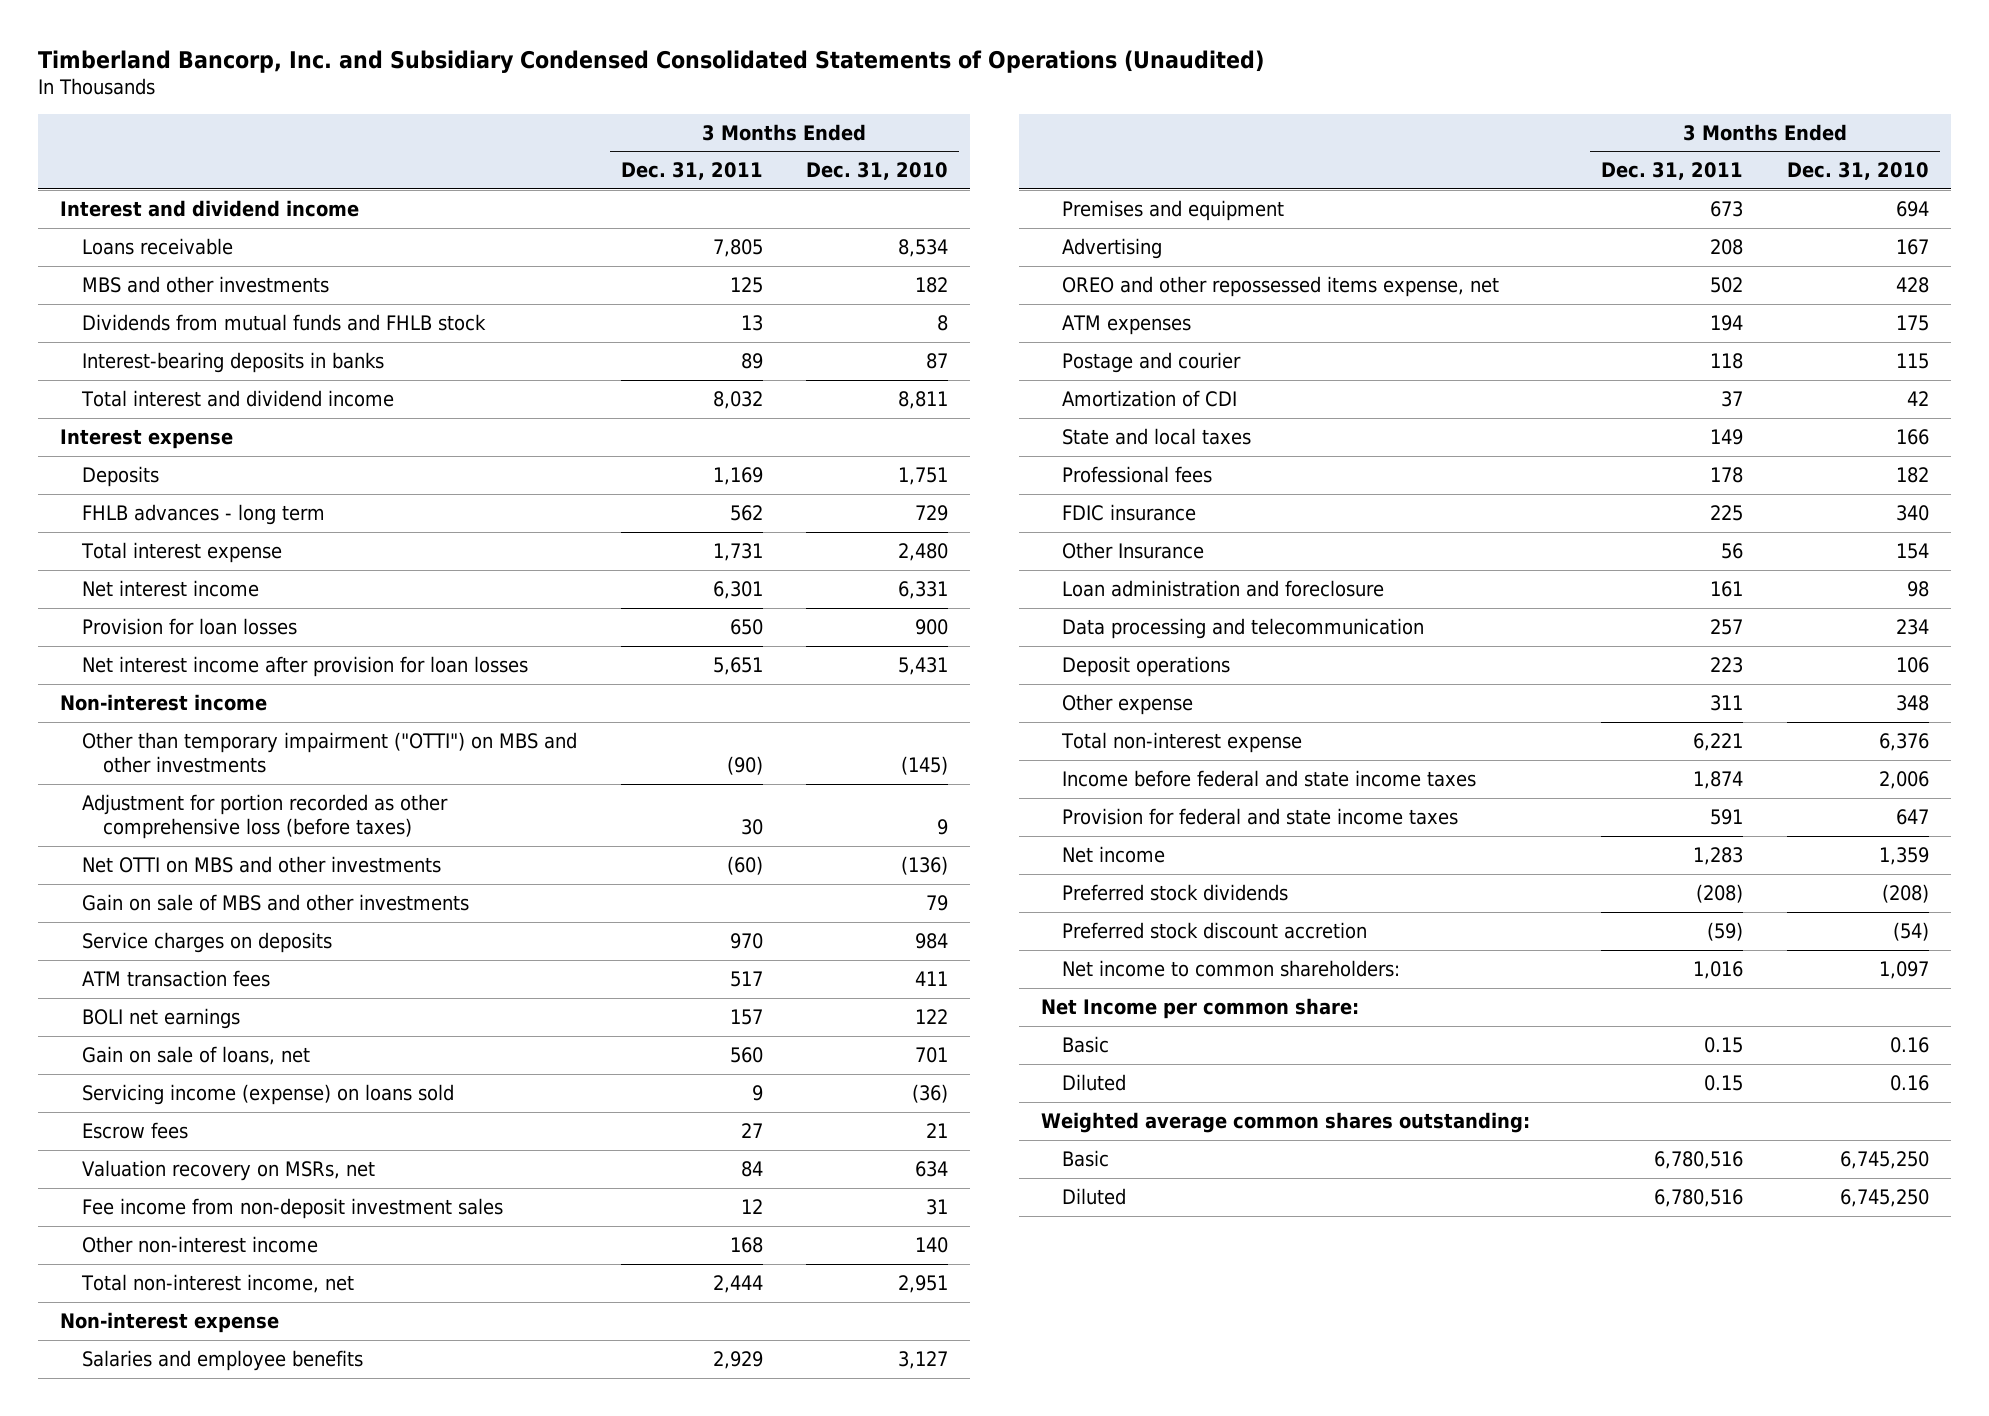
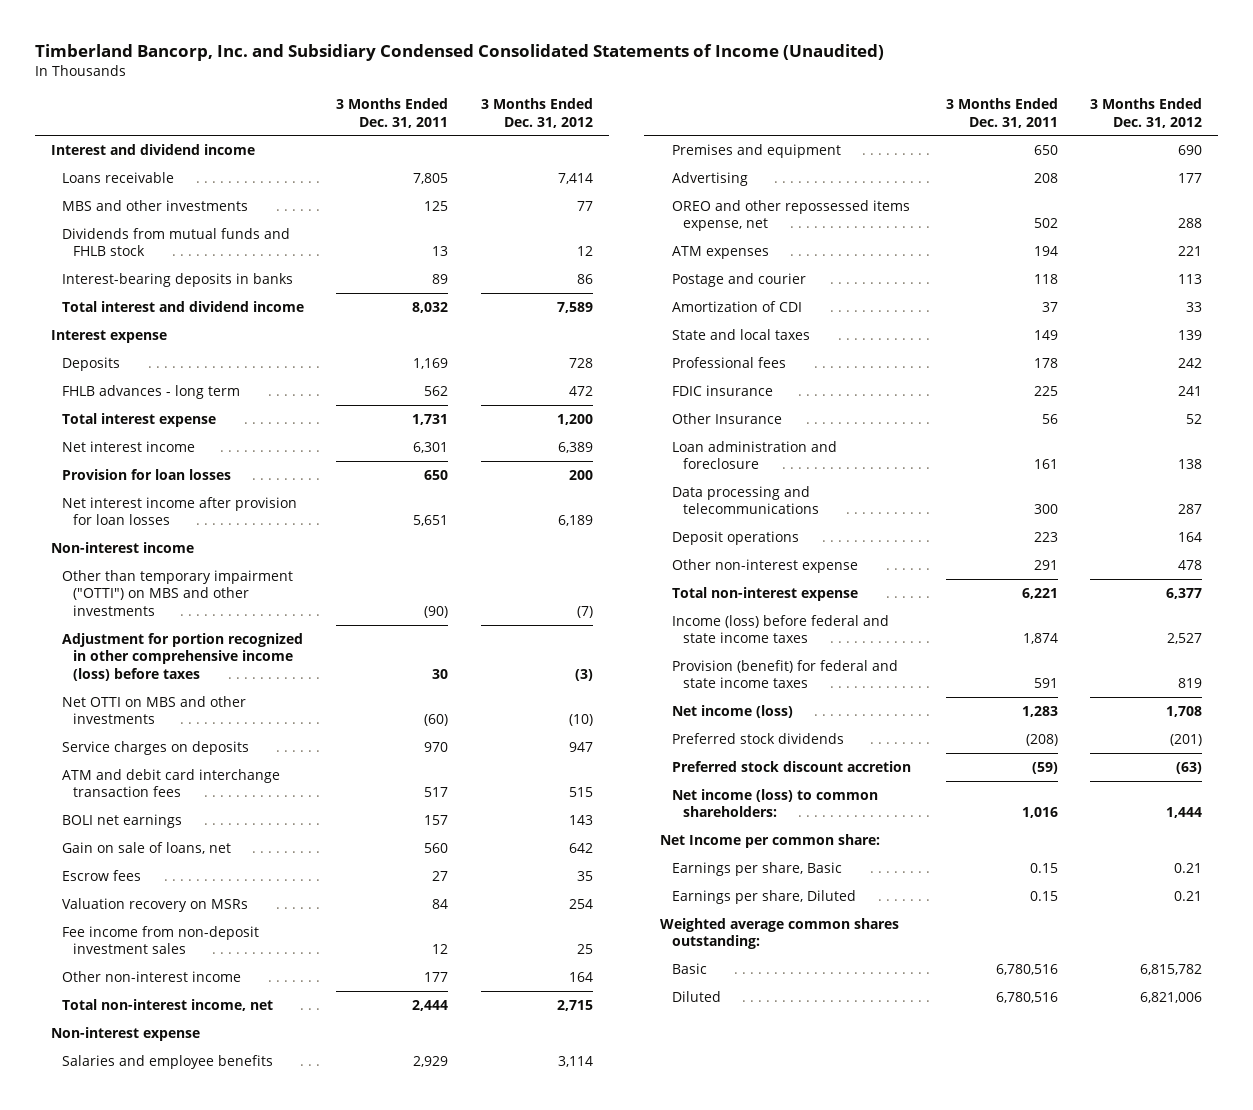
[38,50,1265,74] Timberland Bancorp, Inc. and Subsidiary Condensed Consolidated Statements of Operations (Unaudited) -> [34,43,884,61] Timberland Bancorp, Inc. and Subsidiary Condensed Consolidated Statements of Income (Unaudited)
[806,162,949,181] Dec. 31, 2010 -> none
none -> [480,98,593,128] 3 Months Ended Dec. 31, 2012
[81,793,448,839] Adjustment for portion recorded as other comprehensive loss (before taxes) -> [62,632,304,681] Adjustment for portion recognized in other comprehensive income (loss) before taxes
[81,893,469,911] Gain on sale of MBS and other investments -> none
[81,969,270,987] ATM transaction fees -> [62,768,281,798] ATM and debit card interchange transaction fees
[81,1083,454,1105] Servicing income (expense) on loans sold -> none
[81,1159,375,1181] Valuation recovery on MSRs, net -> [62,897,249,912] Valuation recovery on MSRs
[729,1236,763,1253] 168 -> [424,971,449,982] 177
[1710,200,1744,217] 673 -> [1033,144,1058,155] 650
[1062,617,1425,639] Data processing and telecommunication -> [671,485,819,515] Data processing and telecommunications
[1710,618,1744,635] 257 -> [1033,504,1058,515] 300
[1062,693,1194,715] Other expense -> [671,558,858,573] Other non-interest expense
[1710,694,1744,711] 311 -> [1033,559,1058,570] 291
[1062,769,1477,787] Income before federal and state income taxes -> [671,614,889,644] Income (loss) before federal and state income taxes
[1062,807,1459,825] Provision for federal and state income taxes -> [671,659,898,689] Provision (benefit) for federal and state income taxes
[1062,845,1166,863] Net income -> [671,704,793,718] Net income (loss)
[1062,959,1401,977] Net income to common shareholders: -> [671,788,878,818] Net income (loss) to common shareholders:
[1062,1035,1110,1053] Basic -> [671,861,842,876] Earnings per share, Basic
[1062,1073,1127,1091] Diluted -> [671,889,856,904] Earnings per share, Diluted

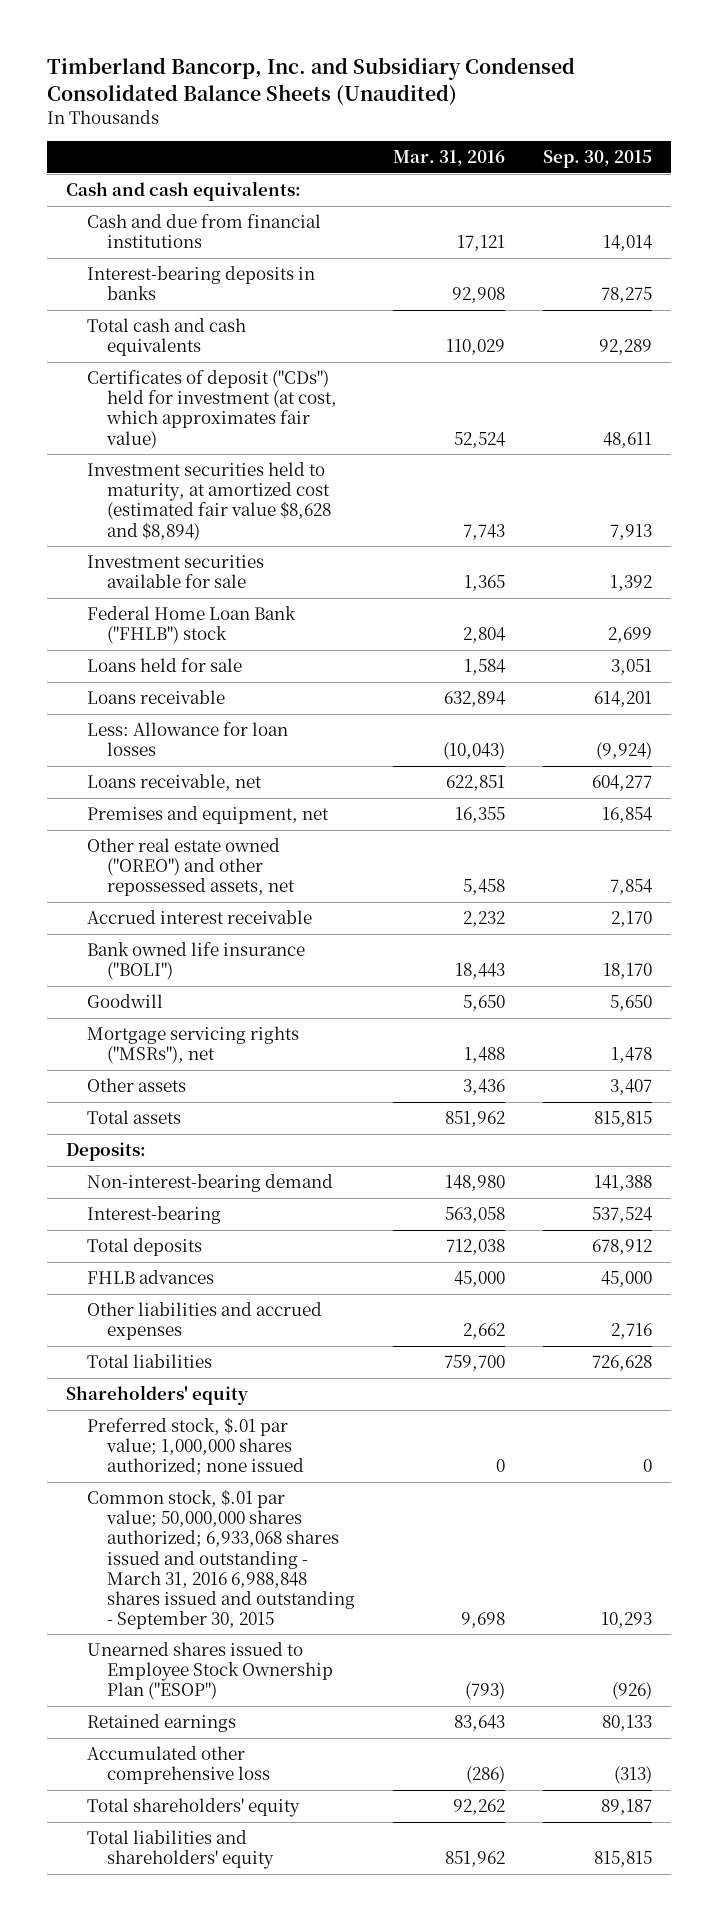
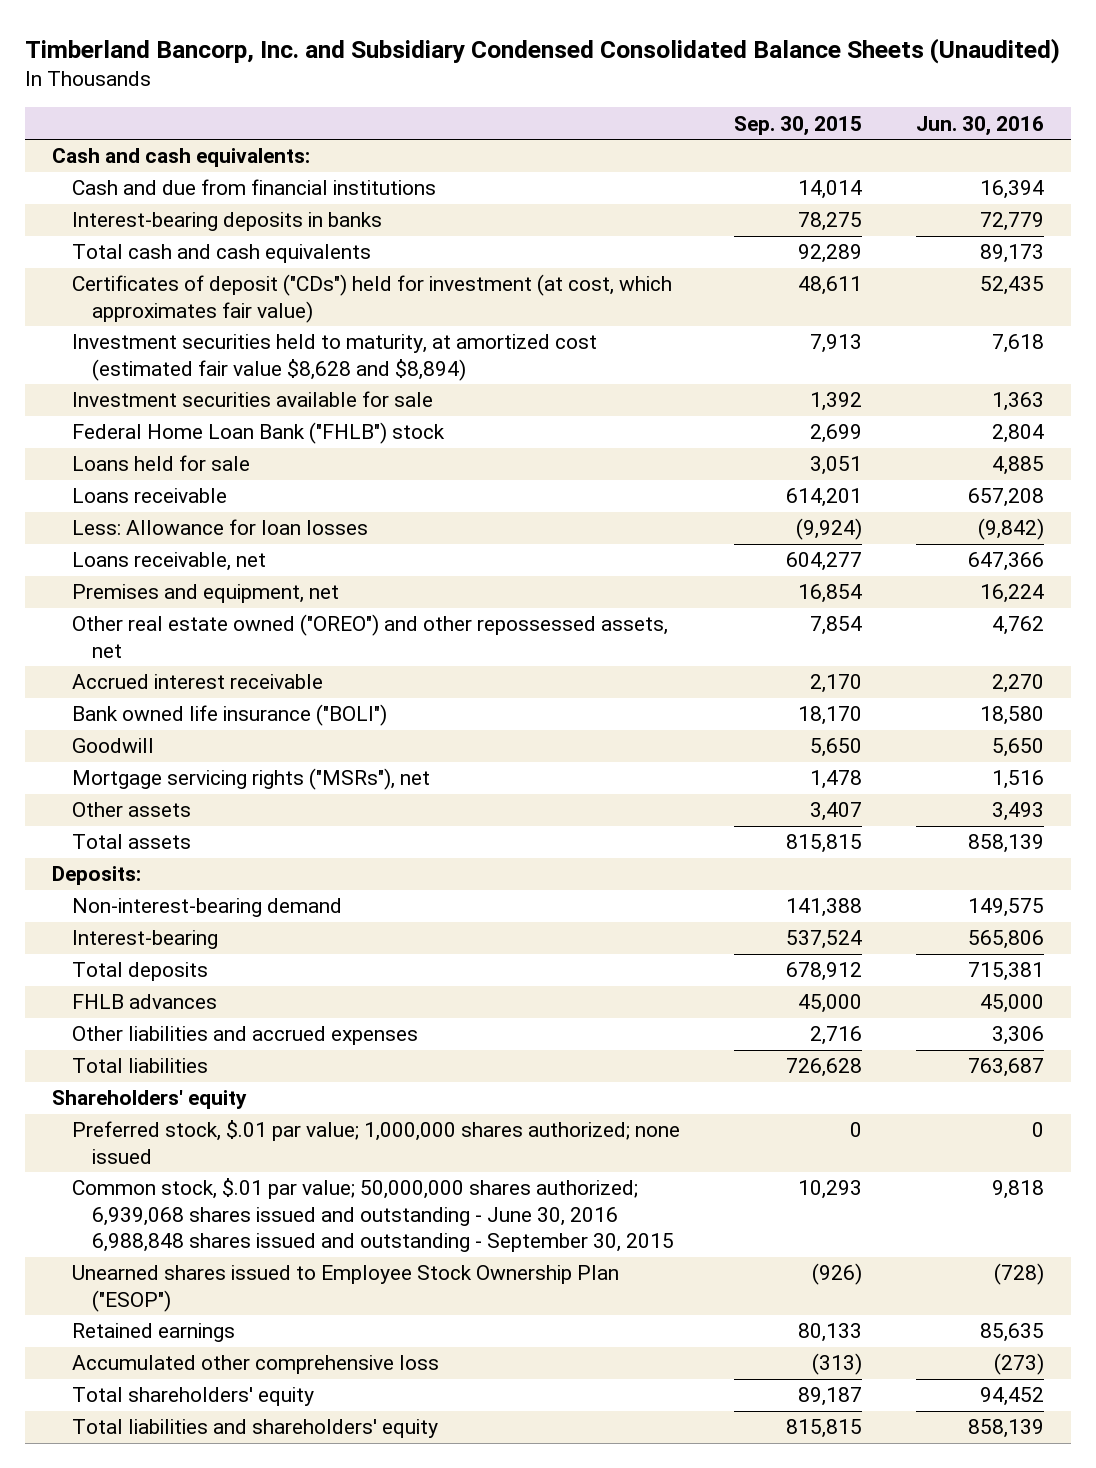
[392,150,505,167] Mar. 31, 2016 -> none
none -> [915,115,1044,136] Jun. 30, 2016
[86,1489,355,1629] Common stock, $.01 par value; 50,000,000 shares authorized; 6,933,068 shares issued and outstanding - March 31, 2016 6,988,848 shares issued and outstanding - September 30, 2015 -> [71,1178,674,1253] Common stock, $.01 par value; 50,000,000 shares authorized; 6,939,068 shares issued and outstanding - June 30, 2016 6,988,848 shares issued and outstanding - September 30, 2015

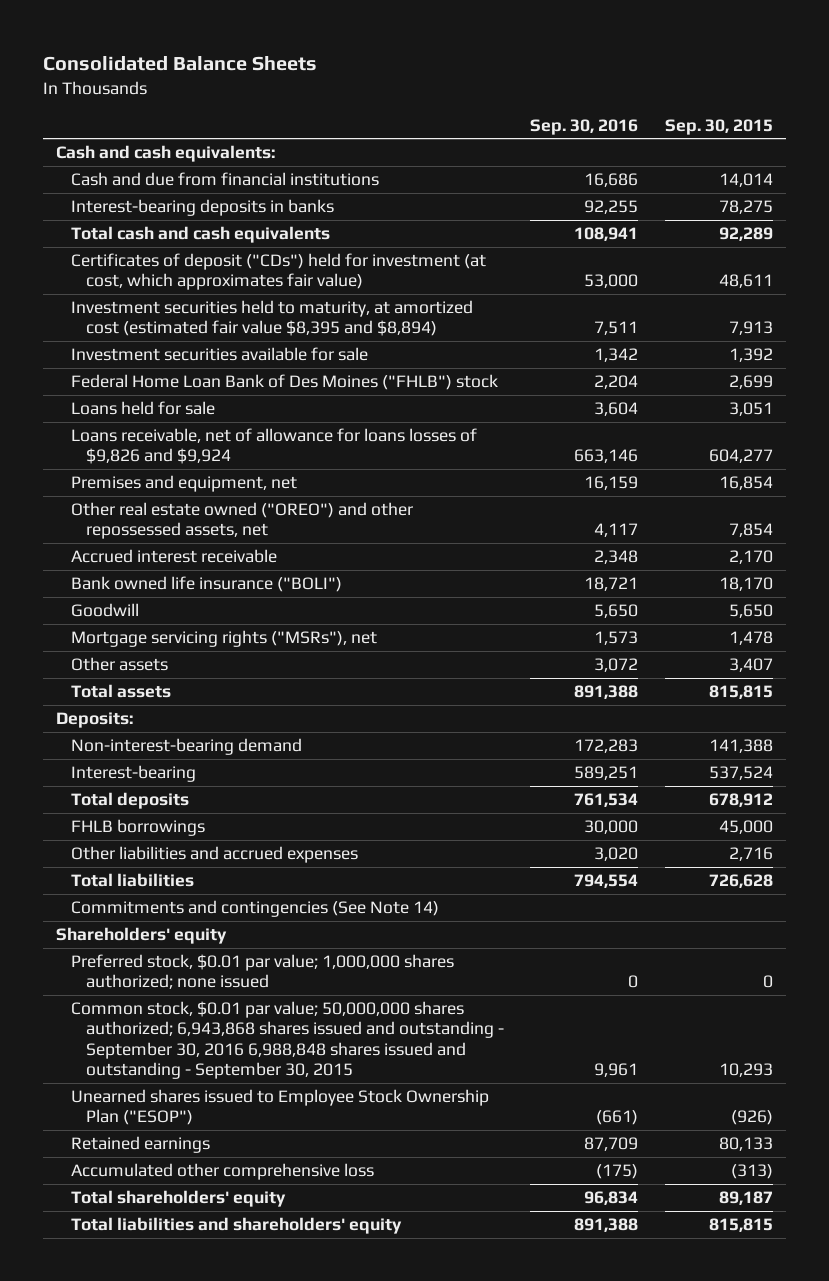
[25,37,1061,64] Timberland Bancorp, Inc. and Subsidiary Condensed Consolidated Balance Sheets (Unaudited) -> [43,56,318,72] Consolidated Balance Sheets
[915,115,1044,136] Jun. 30, 2016 -> none
none -> [530,118,639,135] Sep. 30, 2016
[71,334,597,381] Investment securities held to maturity, at amortized cost (estimated fair value $8,628 and $8,894) -> [71,300,474,337] Investment securities held to maturity, at amortized cost (estimated fair value $8,395 and $8,894)
[71,422,445,445] Federal Home Loan Bank ("FHLB") stock -> [71,374,499,391] Federal Home Loan Bank of Des Moines ("FHLB") stock
[71,488,227,504] Loans receivable -> none
[71,519,368,536] Less: Allowance for loan losses -> none
[71,552,266,572] Loans receivable, net -> [71,428,478,465] Loans receivable, net of allowance for loans losses of $9,826 and $9,924
[71,994,217,1010] FHLB advances -> [71,819,206,837] FHLB borrowings
none -> [71,900,440,918] Commitments and contingencies (See Note 14)
[71,1120,680,1164] Preferred stock, $.01 par value; 1,000,000 shares authorized; none issued -> [71,954,455,990] Preferred stock, $0.01 par value; 1,000,000 shares authorized; none issued
[71,1178,674,1253] Common stock, $.01 par value; 50,000,000 shares authorized; 6,939,068 shares issued and outstanding - June 30, 2016 6,988,848 shares issued and outstanding - September 30, 2015 -> [71,1001,505,1080] Common stock, $0.01 par value; 50,000,000 shares authorized; 6,943,868 shares issued and outstanding - September 30, 2016 6,988,848 shares issued and outstanding - September 30, 2015

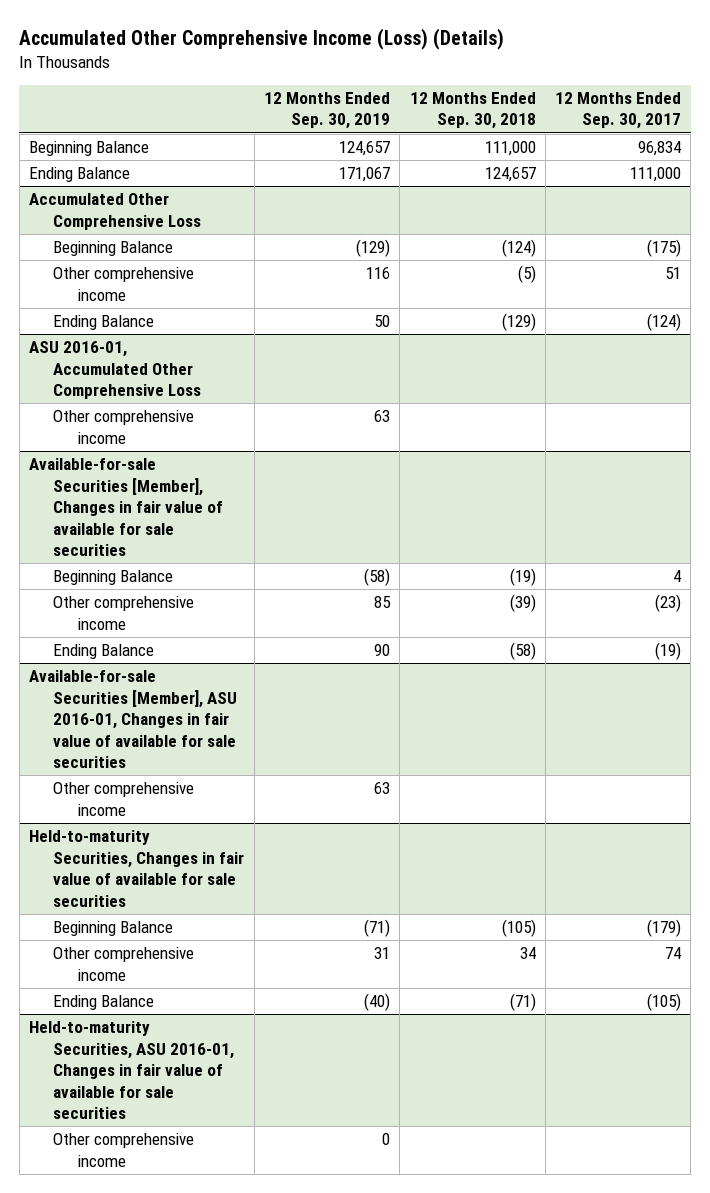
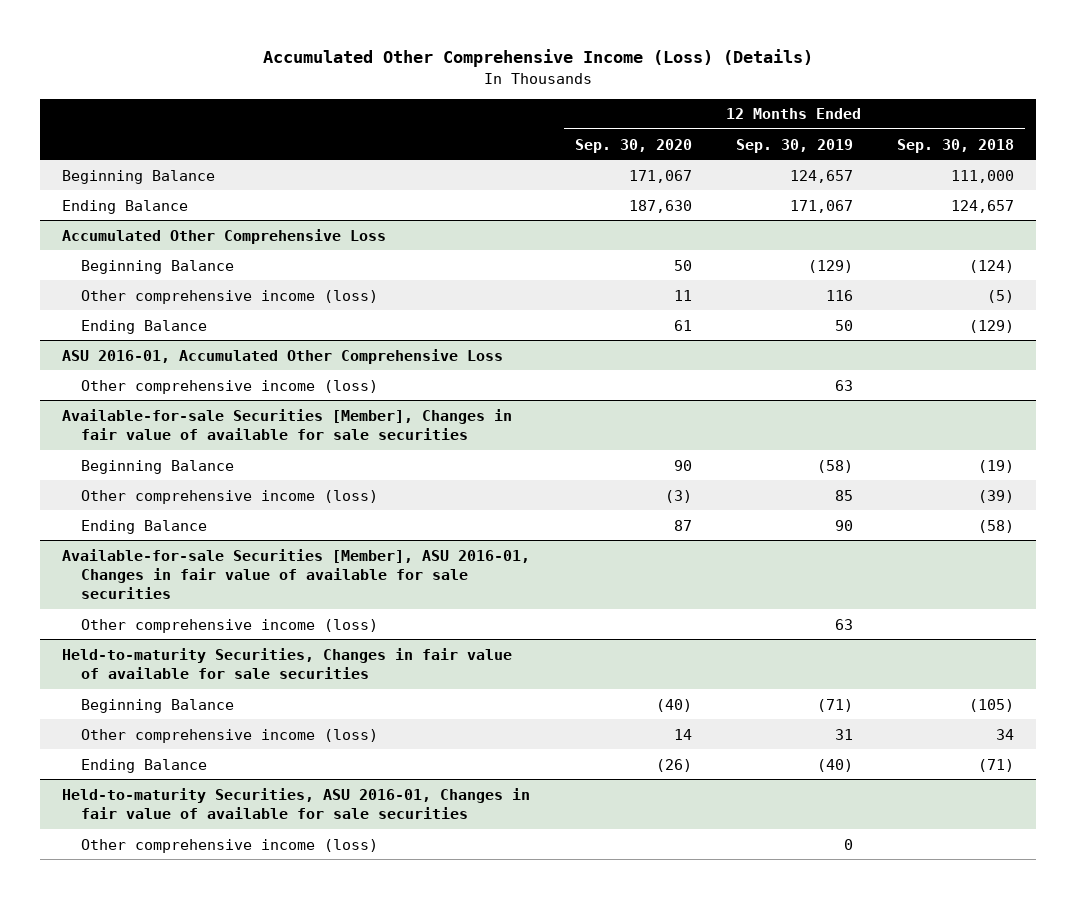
[555,91,682,130] 12 Months Ended Sep. 30, 2017 -> none
none -> [574,138,692,153] Sep. 30, 2020
[53,267,195,301] Other comprehensive income -> [81,289,379,304] Other comprehensive income (loss)
[53,410,195,444] Other comprehensive income -> [81,379,379,394] Other comprehensive income (loss)
[53,596,195,630] Other comprehensive income -> [81,489,379,504] Other comprehensive income (loss)
[53,782,195,816] Other comprehensive income -> [81,618,379,633] Other comprehensive income (loss)
[53,947,195,981] Other comprehensive income -> [81,728,379,743] Other comprehensive income (loss)
[53,1133,195,1167] Other comprehensive income -> [81,838,379,853] Other comprehensive income (loss)

